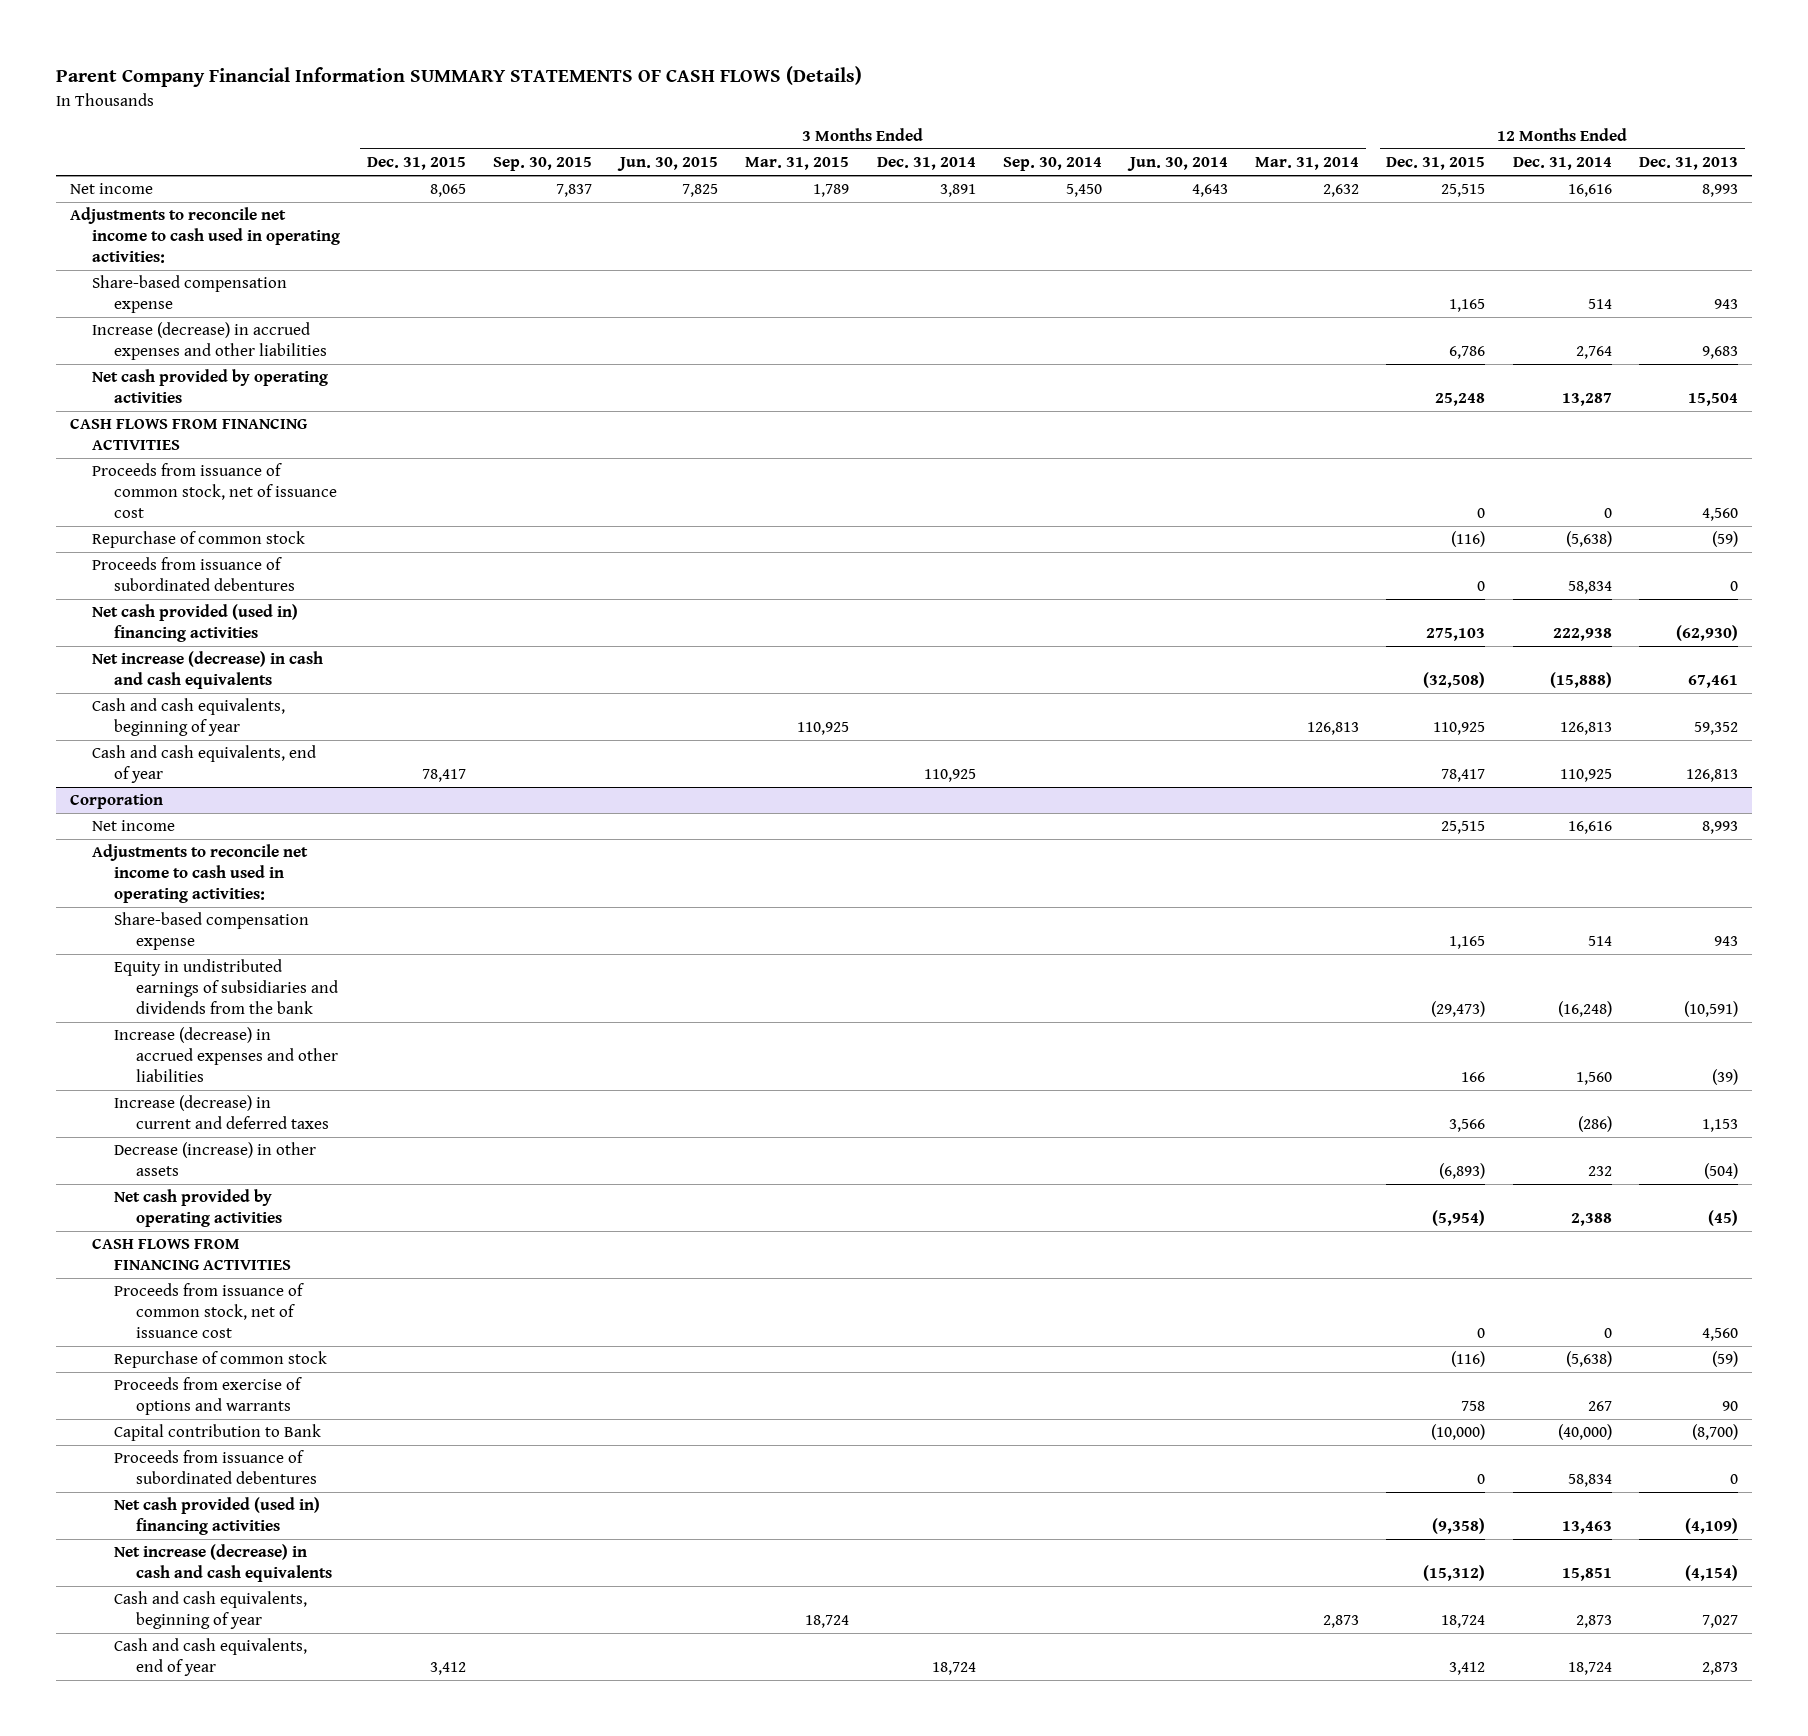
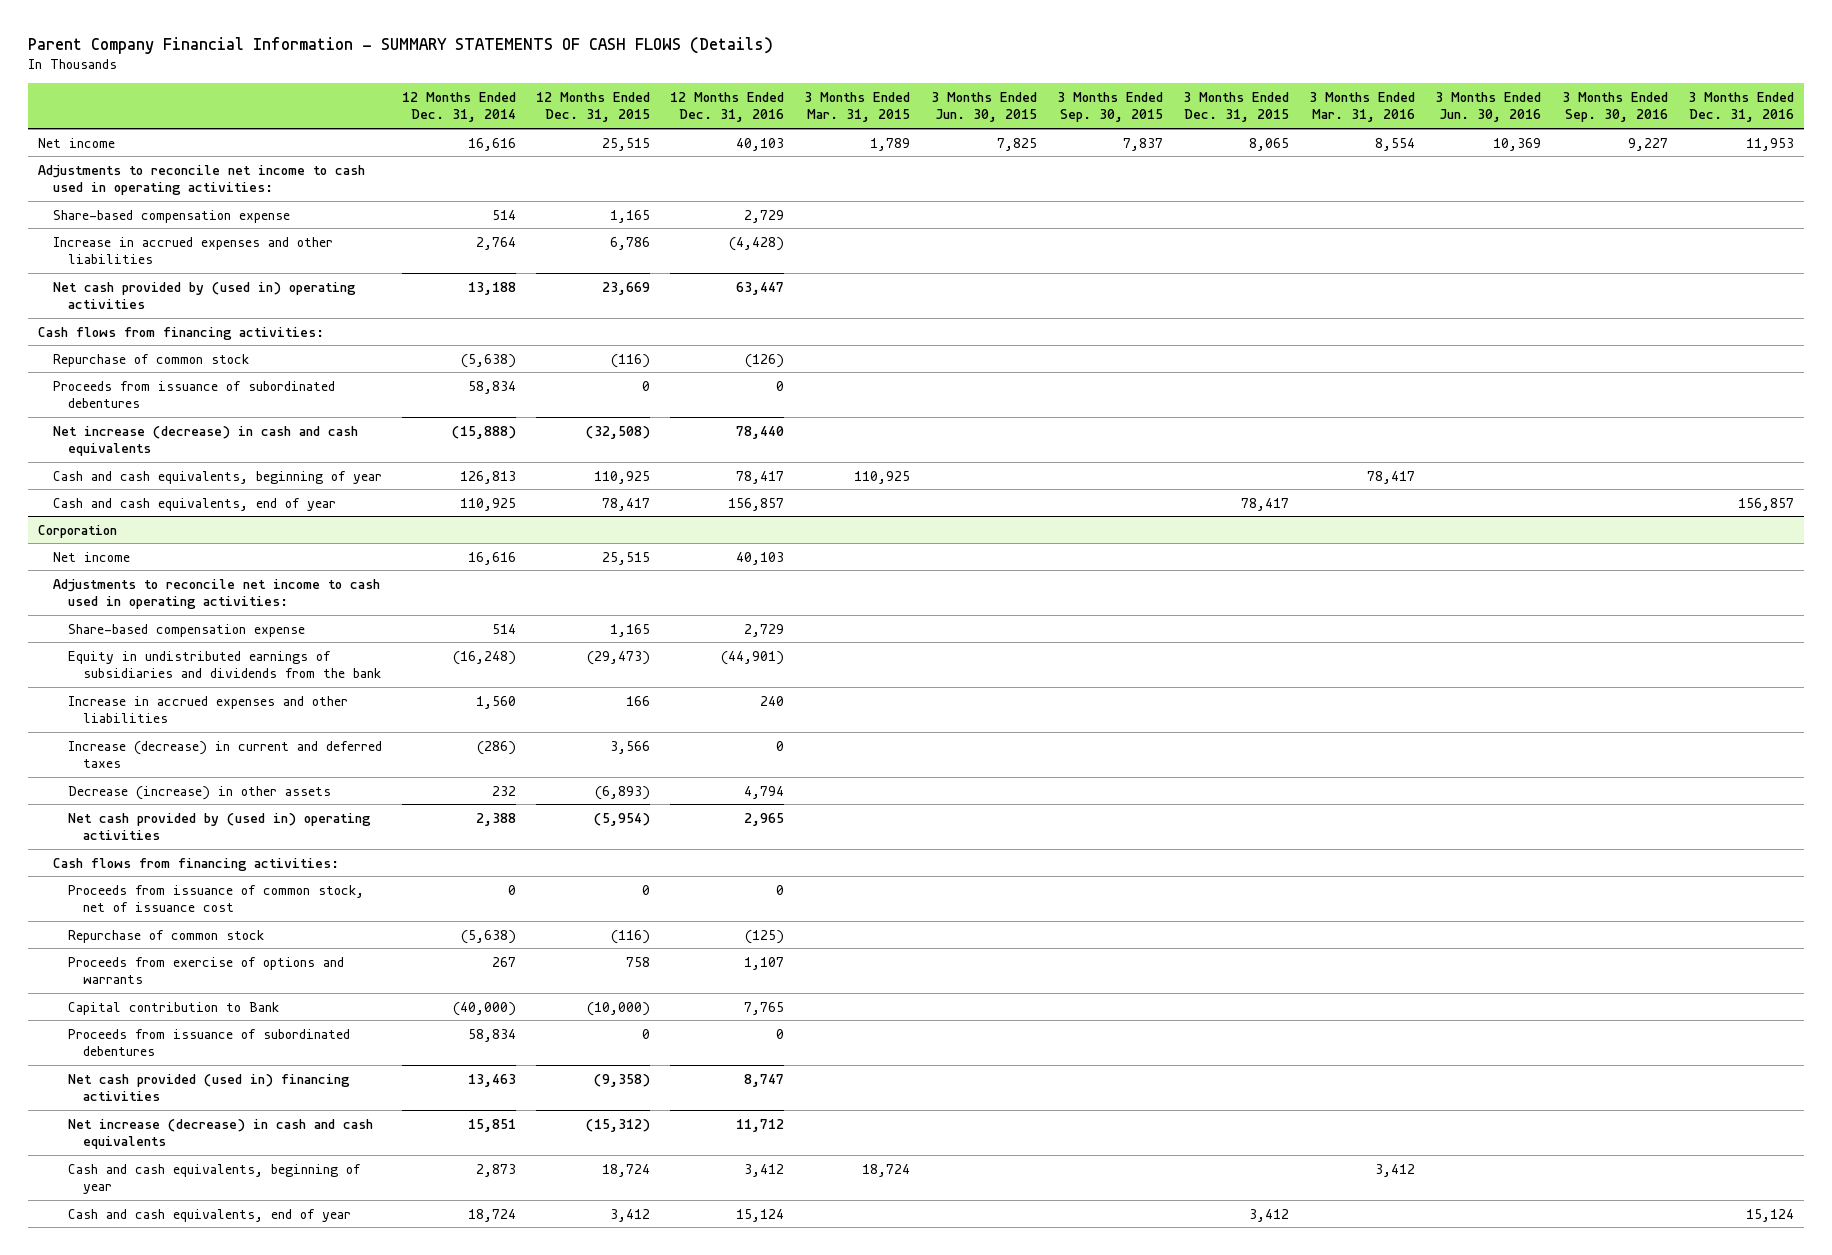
[55,66,862,88] Parent Company Financial Information SUMMARY STATEMENTS OF CASH FLOWS (Details) -> [27,36,773,54] Parent Company Financial Information - SUMMARY STATEMENTS OF CASH FLOWS (Details)
[876,157,976,171] Dec. 31, 2014 -> none
[1003,157,1103,172] Sep. 30, 2014 -> none
[1126,157,1228,172] Jun. 30, 2014 -> none
[1254,157,1359,171] Mar. 31, 2014 -> none
[1639,157,1739,171] Dec. 31, 2013 -> none
none -> [670,91,785,123] 12 Months Ended Dec. 31, 2016
none -> [1309,91,1416,123] 3 Months Ended Mar. 31, 2016
none -> [1435,91,1542,123] 3 Months Ended Jun. 30, 2016
none -> [1561,91,1668,123] 3 Months Ended Sep. 30, 2016
none -> [1687,91,1794,123] 3 Months Ended Dec. 31, 2016
[91,463,337,519] Proceeds from issuance of common stock, net of issuance cost -> none
[91,322,327,361] Increase (decrease) in accrued expenses and other liabilities -> [52,236,333,265] Increase in accrued expenses and other liabilities
[91,369,328,404] Net cash provided by operating activities -> [52,281,356,310] Net cash provided by (used in) operating activities
[1435,393,1486,407] 25,248 -> [602,281,651,295] 23,669
[1561,393,1612,407] 13,287 -> [467,281,516,295] 13,188
[69,418,307,451] CASH FLOWS FROM FINANCING ACTIVITIES -> [37,326,324,340] Cash flows from financing activities:
[91,604,298,643] Net cash provided (used in) financing activities -> none
[113,1027,338,1083] Increase (decrease) in accrued expenses and other liabilities -> [67,695,348,724] Increase in accrued expenses and other liabilities
[113,1189,282,1228] Net cash provided by operating activities -> [67,812,371,841] Net cash provided by (used in) operating activities
[91,1238,291,1271] CASH FLOWS FROM FINANCING ACTIVITIES -> [52,857,339,871] Cash flows from financing activities:

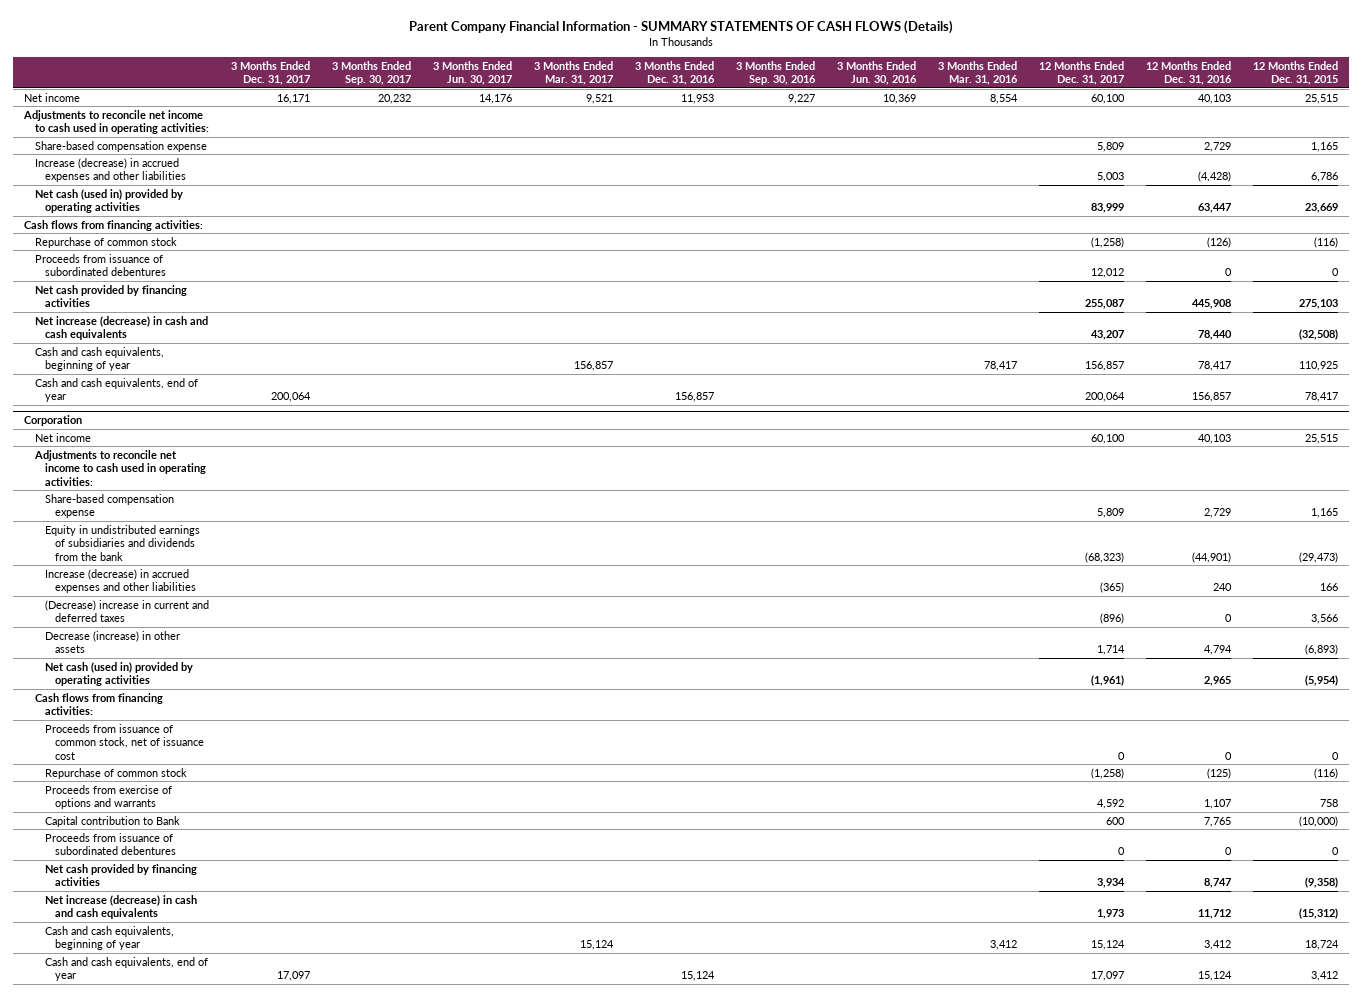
[401,91,516,123] 12 Months Ended Dec. 31, 2014 -> none
[804,91,911,123] 3 Months Ended Mar. 31, 2015 -> none
[930,91,1037,123] 3 Months Ended Jun. 30, 2015 -> none
[1056,91,1163,123] 3 Months Ended Sep. 30, 2015 -> none
[1182,91,1289,123] 3 Months Ended Dec. 31, 2015 -> none
none -> [230,60,310,86] 3 Months Ended Dec. 31, 2017
none -> [331,60,411,86] 3 Months Ended Sep. 30, 2017
none -> [432,60,512,86] 3 Months Ended Jun. 30, 2017
none -> [533,60,613,86] 3 Months Ended Mar. 31, 2017
none -> [1038,60,1124,86] 12 Months Ended Dec. 31, 2017
[52,236,333,265] Increase in accrued expenses and other liabilities -> [34,157,186,183] Increase (decrease) in accrued expenses and other liabilities
[52,281,356,310] Net cash provided by (used in) operating activities -> [34,188,183,214] Net cash (used in) provided by operating activities
none -> [34,284,187,308] Net cash provided by financing activities
[67,695,348,724] Increase in accrued expenses and other liabilities -> [44,568,196,594] Increase (decrease) in accrued expenses and other liabilities
[67,740,382,769] Increase (decrease) in current and deferred taxes -> [44,599,209,623] (Decrease) increase in current and deferred taxes
[67,812,371,841] Net cash provided by (used in) operating activities -> [44,661,193,687] Net cash (used in) provided by operating activities
[67,1073,350,1102] Net cash provided (used in) financing activities -> [44,863,197,887] Net cash provided by financing activities

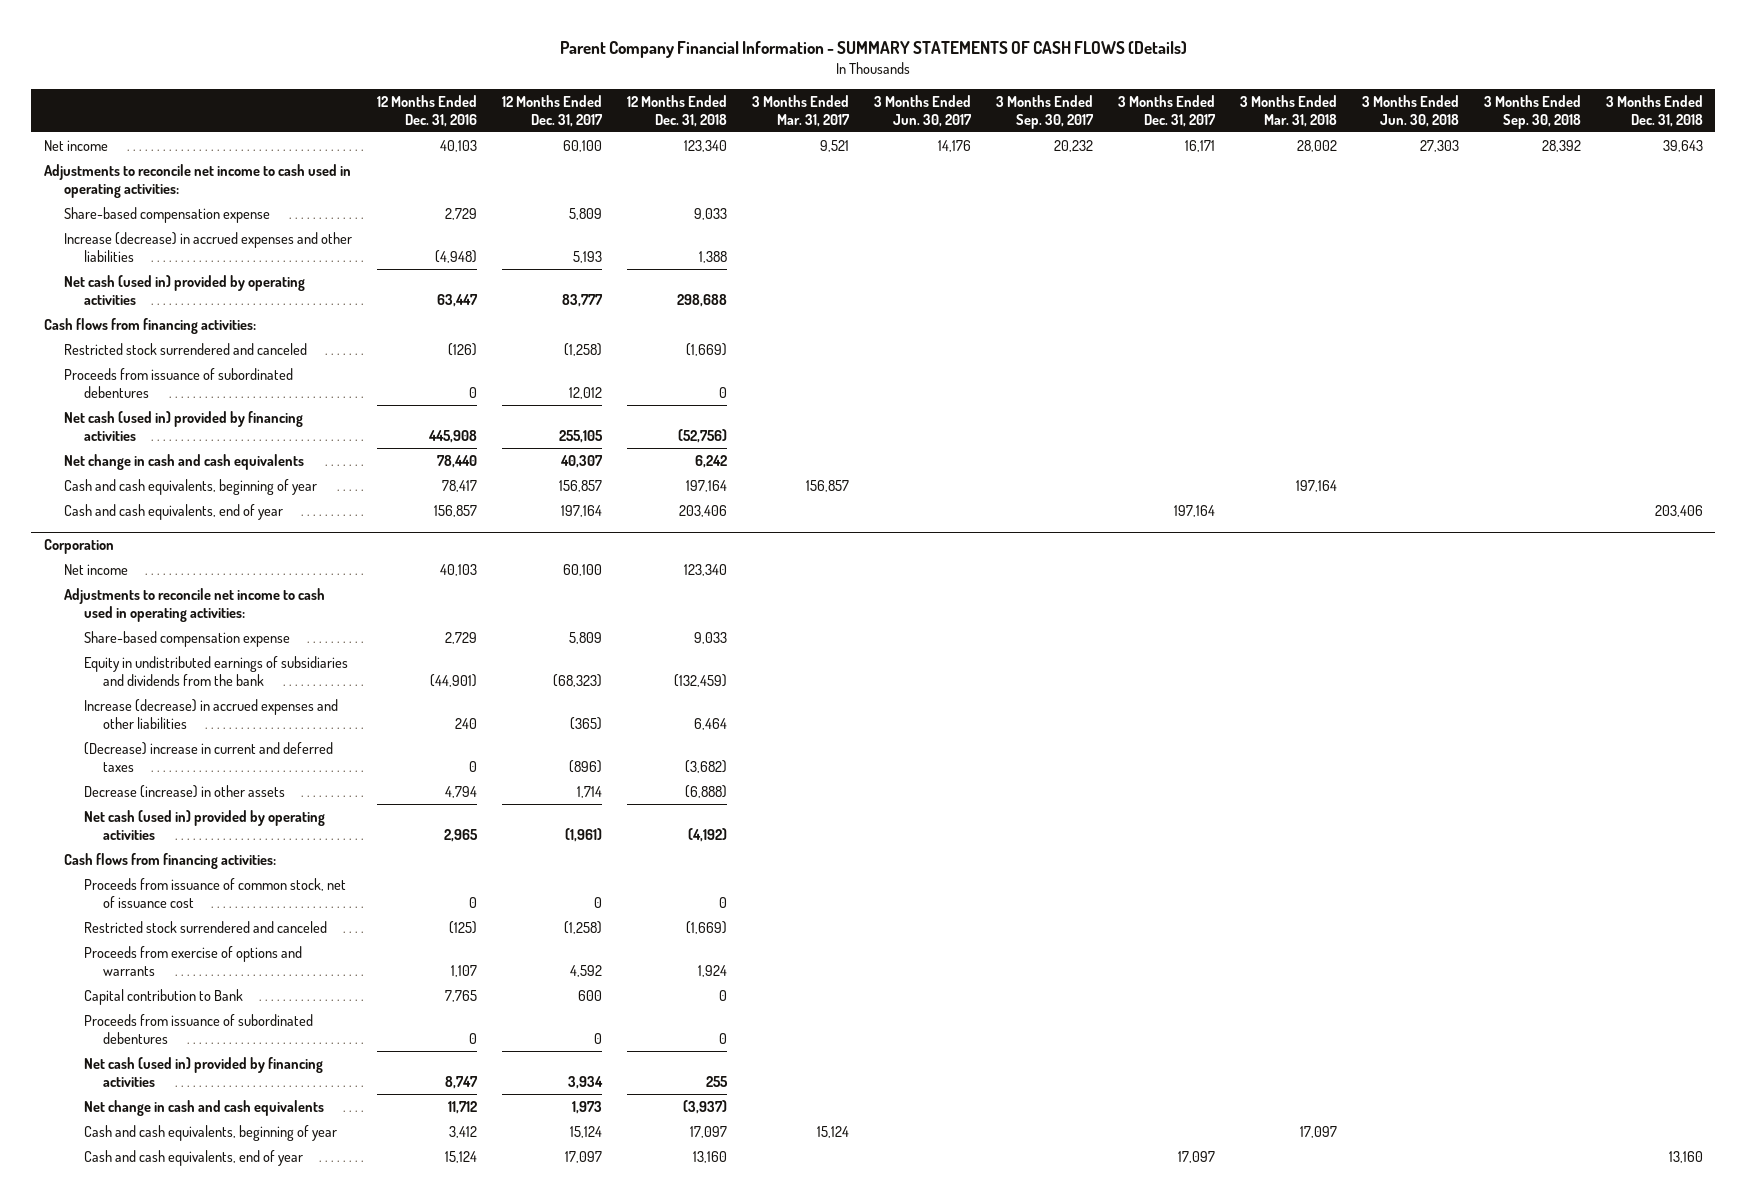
[634,60,715,86] 3 Months Ended Dec. 31, 2016 -> none
[735,60,816,86] 3 Months Ended Sep. 30, 2016 -> none
[836,60,917,86] 3 Months Ended Jun. 30, 2016 -> none
[937,60,1018,86] 3 Months Ended Mar. 31, 2016 -> none
[1252,60,1338,86] 12 Months Ended Dec. 31, 2015 -> none
none -> [626,94,727,127] 12 Months Ended Dec. 31, 2018
none -> [1239,94,1337,127] 3 Months Ended Mar. 31, 2018
none -> [1361,94,1459,127] 3 Months Ended Jun. 30, 2018
none -> [1483,94,1581,129] 3 Months Ended Sep. 30, 2018
none -> [1605,94,1703,127] 3 Months Ended Dec. 31, 2018
[1096,172,1124,183] 5,003 -> [572,250,602,263] 5,193
[1197,171,1231,183] (4,428) -> [434,249,477,263] (4,948)
[1090,203,1124,214] 83,999 -> [561,293,603,307] 83,777
[34,236,177,248] Repurchase of common stock -> [63,342,307,355] Restricted stock surrendered and canceled
[34,284,187,308] Net cash provided by financing activities -> [63,410,303,441] Net cash (used in) provided by financing activities
[1084,299,1124,310] 255,087 -> [558,429,603,443] 255,105
[34,315,208,341] Net increase (decrease) in cash and cash equivalents -> [63,453,304,470] Net change in cash and cash equivalents
[1090,330,1124,341] 43,207 -> [559,454,603,468] 40,307
[270,392,311,403] 200,064 -> [1173,504,1215,517] 197,164
[1084,392,1125,403] 200,064 -> [560,504,602,517] 197,164
[44,767,187,779] Repurchase of common stock -> [83,920,327,933] Restricted stock surrendered and canceled
[44,863,197,887] Net cash provided by financing activities -> [83,1056,323,1087] Net cash (used in) provided by financing activities
[44,894,197,920] Net increase (decrease) in cash and cash equivalents -> [83,1099,324,1116] Net change in cash and cash equivalents

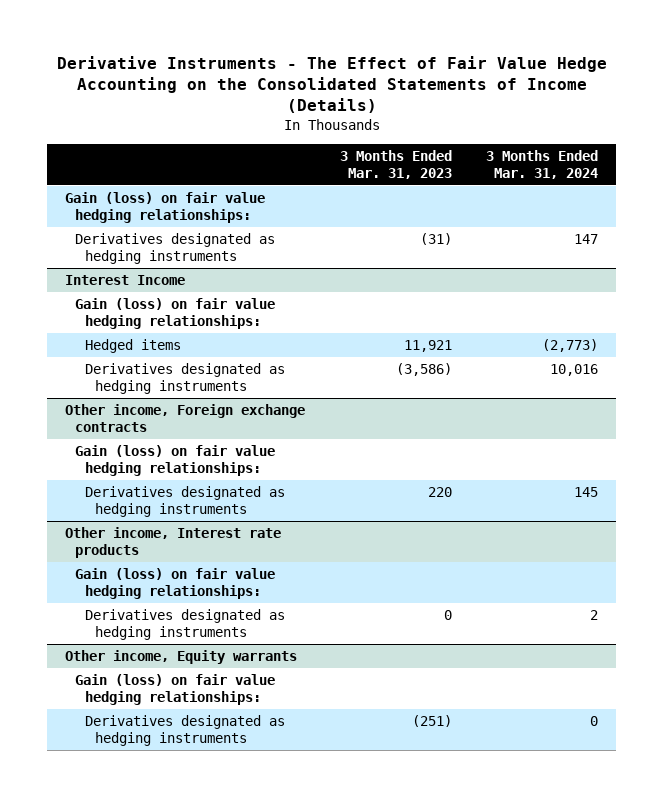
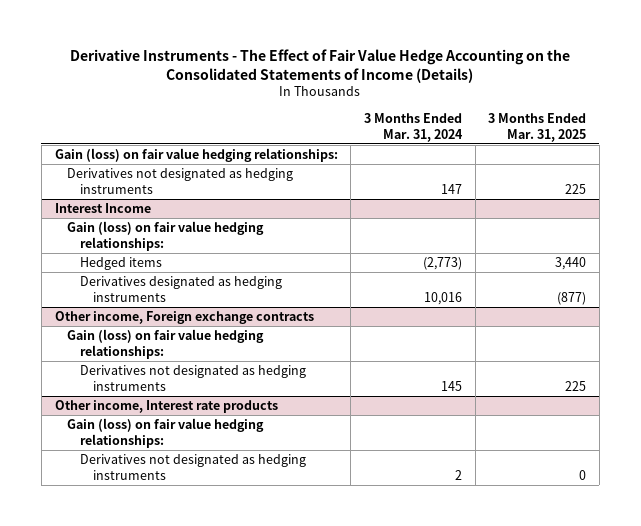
[339,149,452,179] 3 Months Ended Mar. 31, 2023 -> none
none -> [488,112,587,142] 3 Months Ended Mar. 31, 2025
[74,232,275,264] Derivatives designated as hedging instruments -> [67,167,294,194] Derivatives not designated as hedging instruments
[84,485,285,517] Derivatives designated as hedging instruments -> [80,364,307,391] Derivatives not designated as hedging instruments
[64,649,297,664] Other income, Equity warrants -> none
[74,673,275,705] Gain (loss) on fair value hedging relationships: -> none
[84,714,285,746] Derivatives designated as hedging instruments -> none
[84,608,285,640] Derivatives designated as hedging instruments -> [80,453,307,480] Derivatives not designated as hedging instruments

